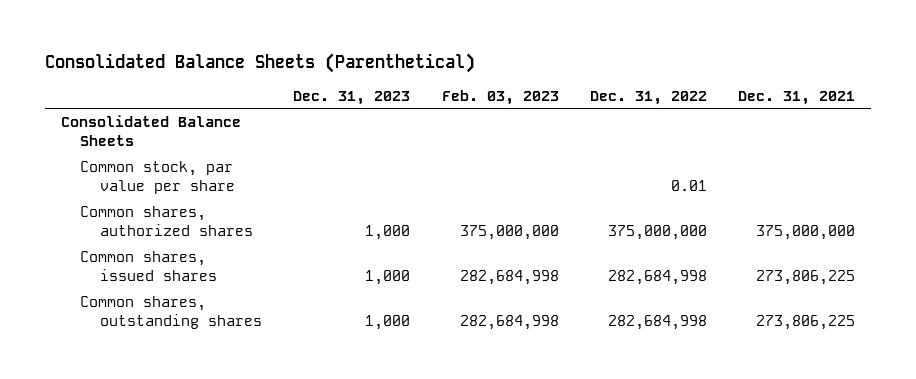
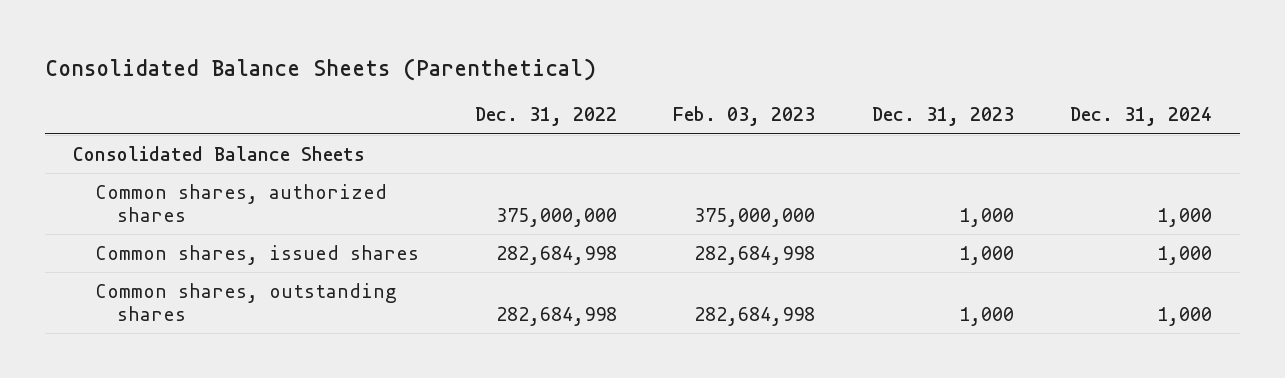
[738,90,856,105] Dec. 31, 2021 -> none
none -> [1069,107,1212,127] Dec. 31, 2024
[80,160,235,194] Common stock, par value per share -> none

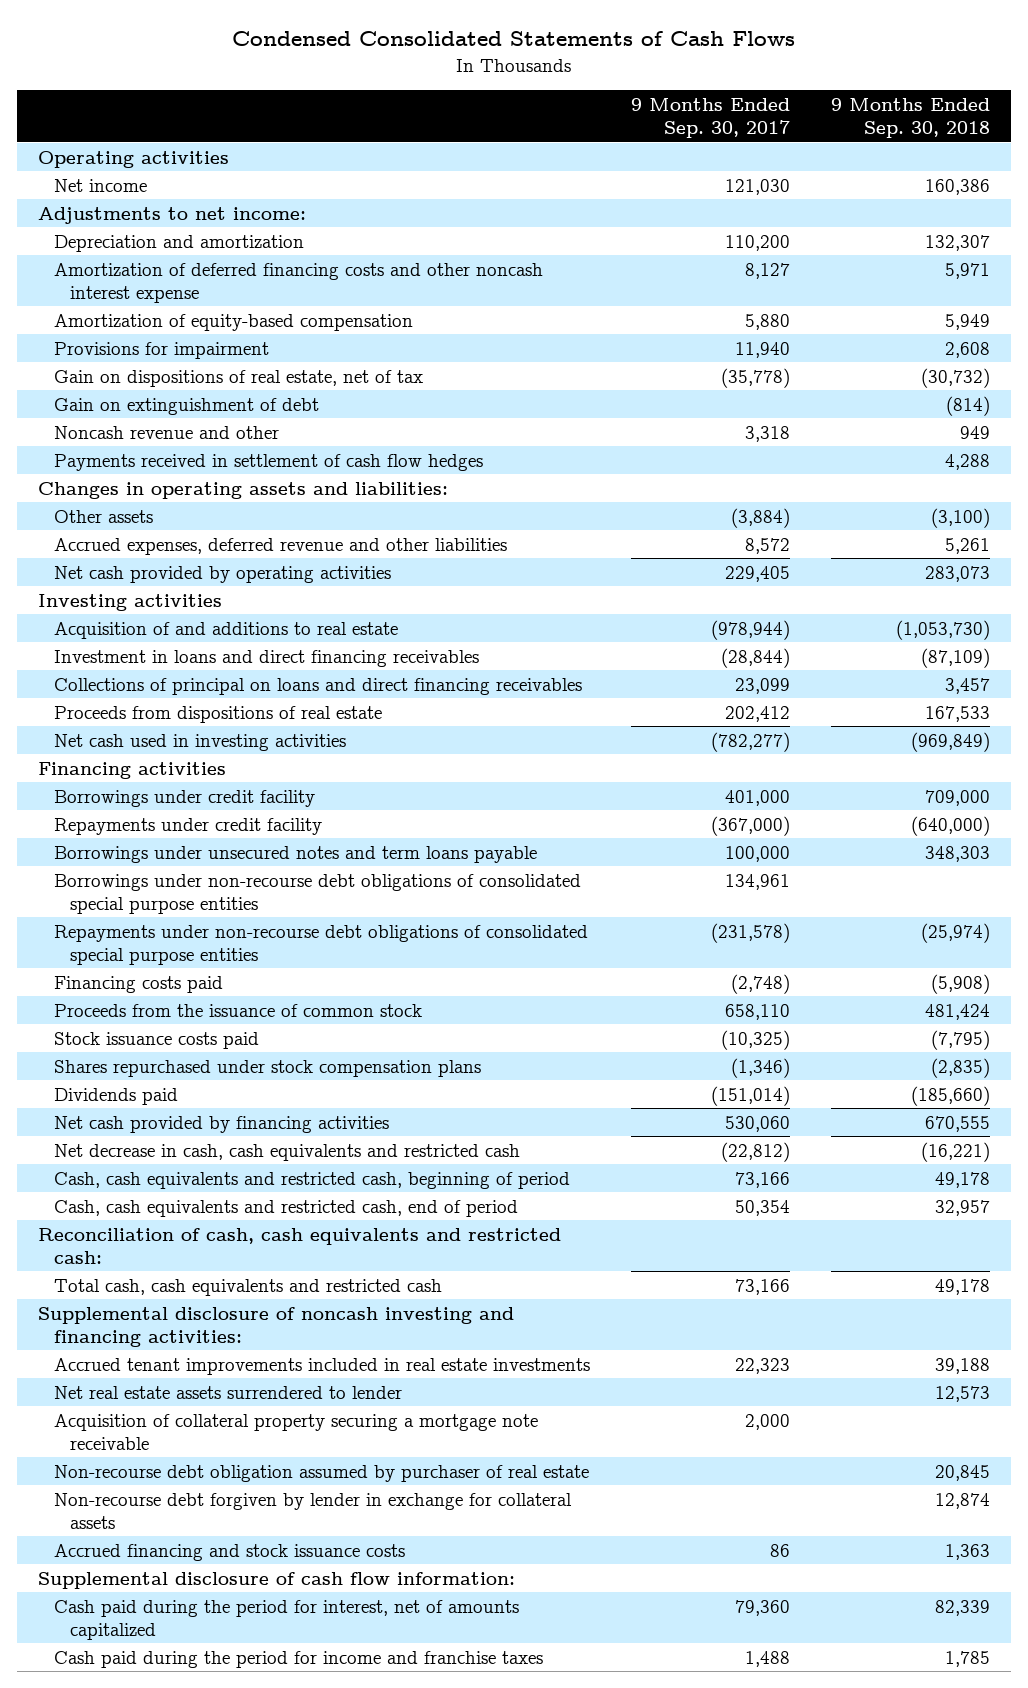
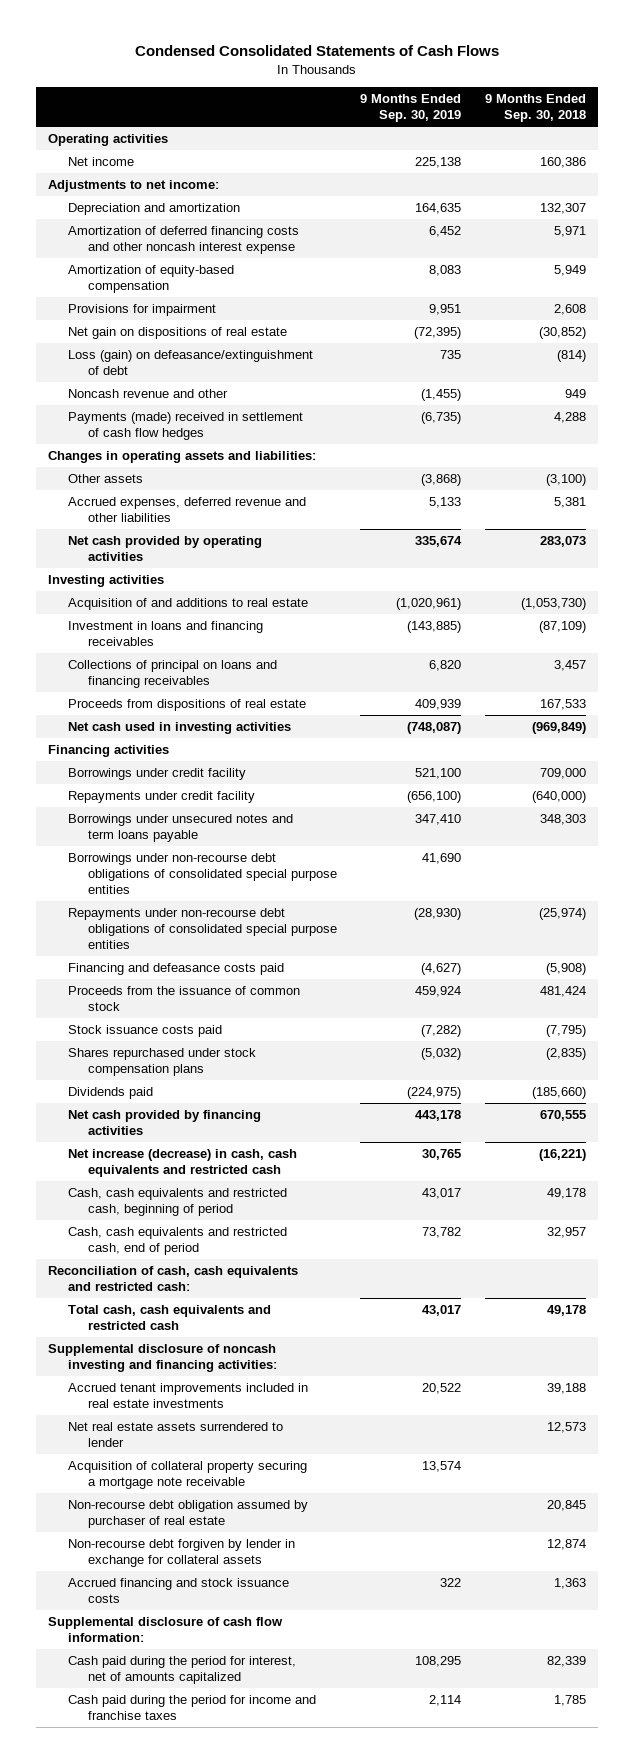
[631,98,791,139] 9 Months Ended Sep. 30, 2017 -> none
none -> [360,94,462,123] 9 Months Ended Sep. 30, 2019
[54,369,424,387] Gain on dispositions of real estate, net of tax -> [67,327,287,340] Net gain on dispositions of real estate
[921,367,991,388] (30,732) -> [539,327,587,340] (30,852)
[54,397,320,415] Gain on extinguishment of debt -> [67,350,313,376] Loss (gain) on defeasance/extinguishment of debt
[54,453,484,471] Payments received in settlement of cash flow hedges -> [67,412,303,441] Payments (made) received in settlement of cash flow hedges
[945,537,991,554] 5,261 -> [554,497,587,509] 5,381
[54,649,480,667] Investment in loans and direct financing receivables -> [67,621,263,647] Investment in loans and financing receivables
[54,677,583,695] Collections of principal on loans and direct financing receivables -> [67,660,277,689] Collections of principal on loans and financing receivables
[54,975,224,993] Financing costs paid -> [67,963,284,976] Financing and defeasance costs paid
[54,1143,521,1161] Net decrease in cash, cash equivalents and restricted cash -> [67,1149,297,1178] Net increase (decrease) in cash, cash equivalents and restricted cash

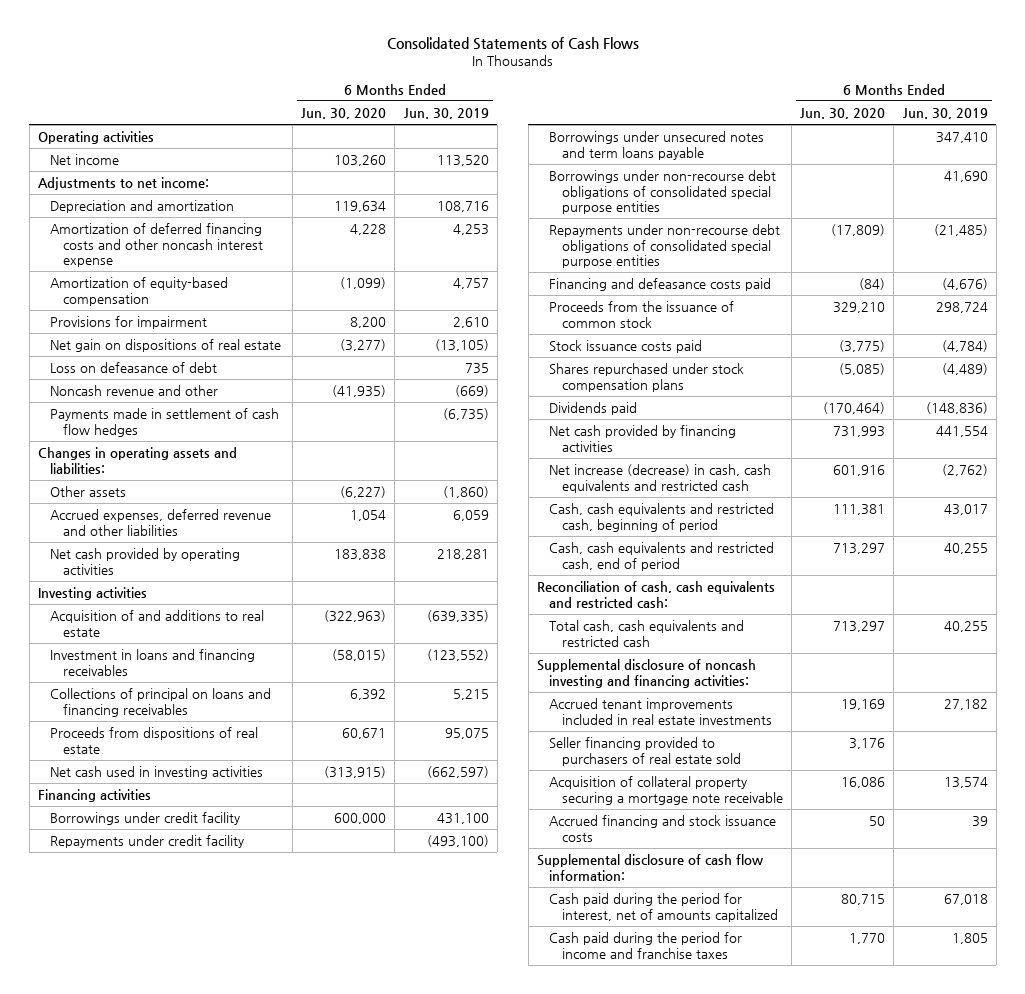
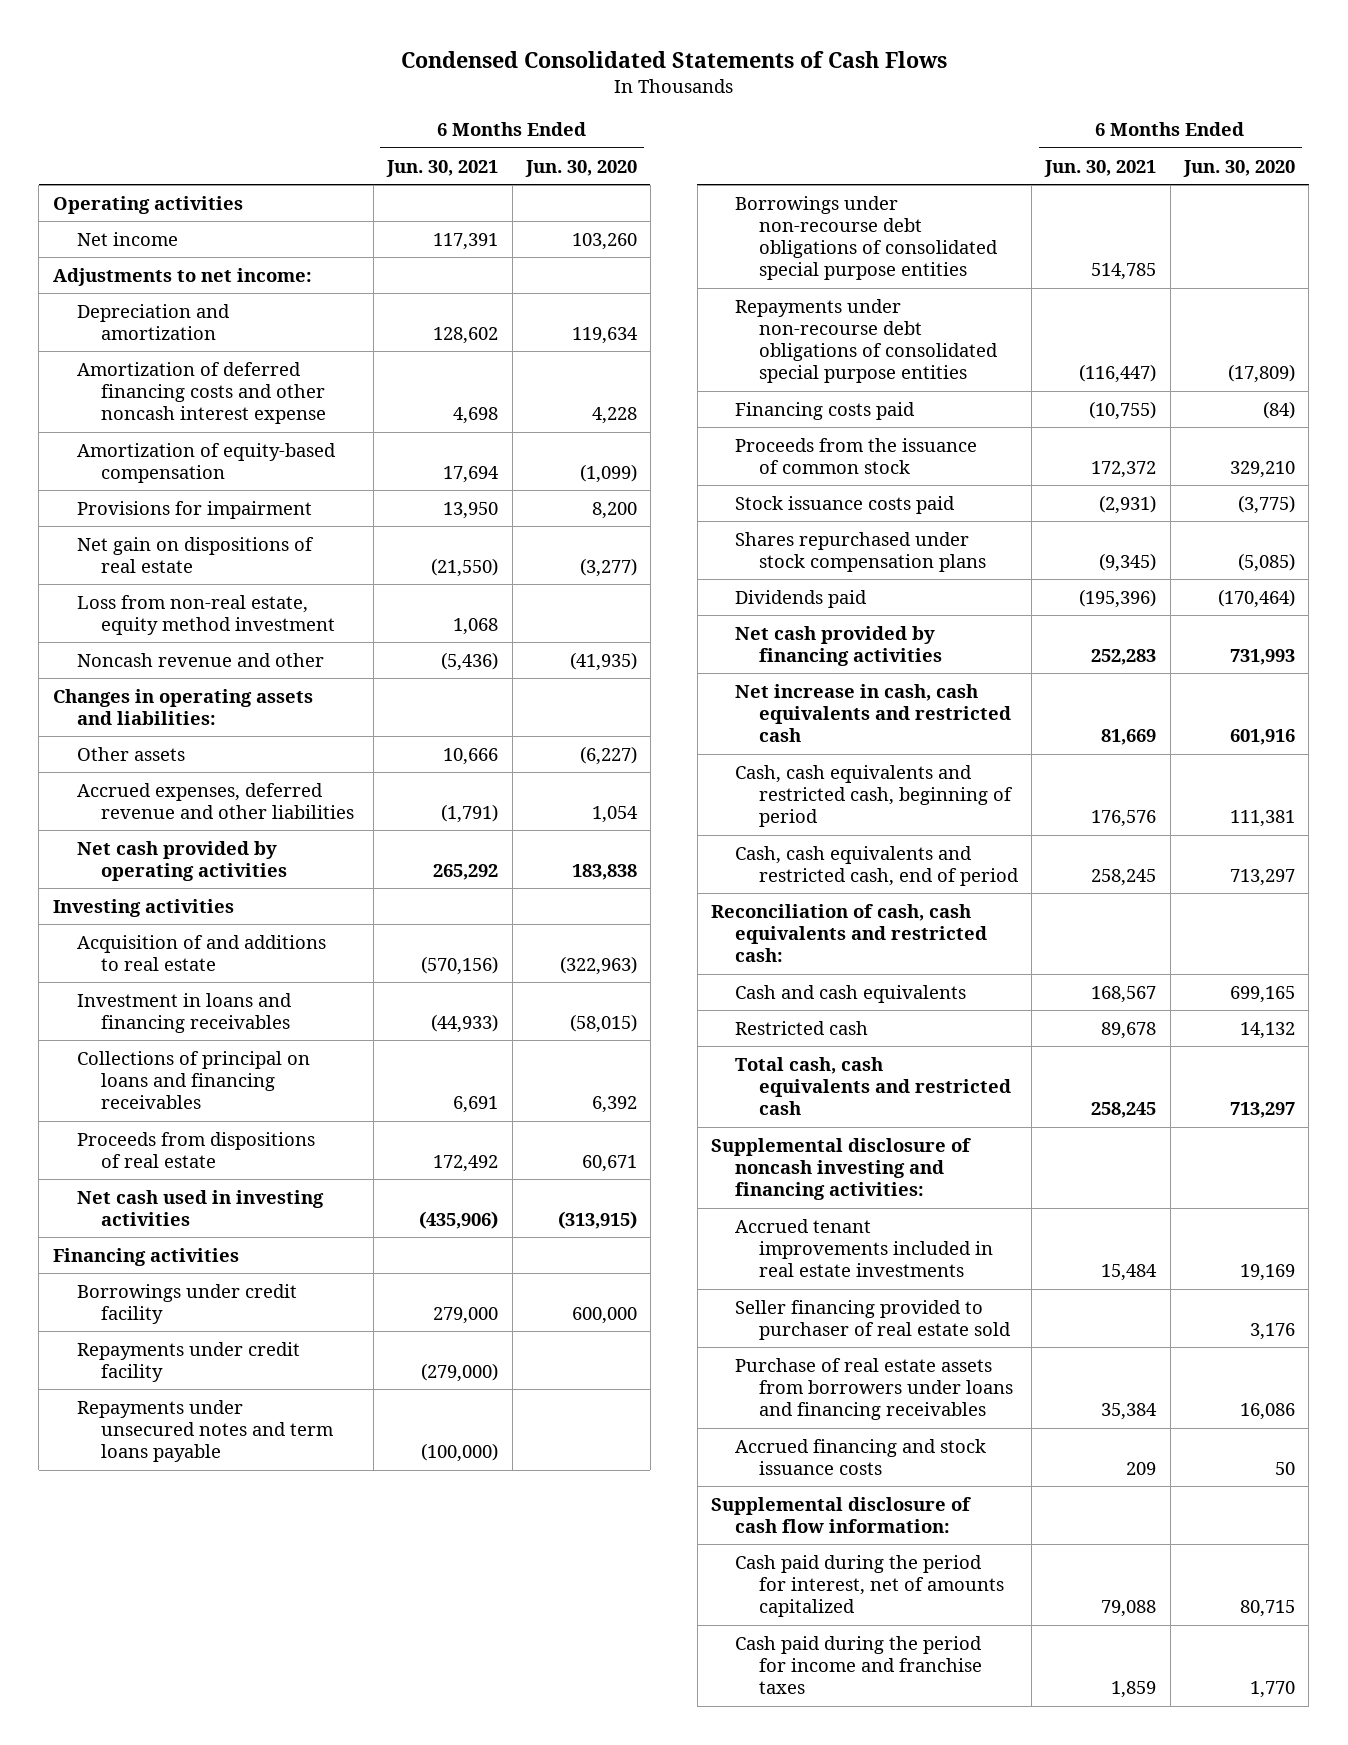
[386,37,639,51] Consolidated Statements of Cash Flows -> [400,50,947,68] Condensed Consolidated Statements of Cash Flows
[403,107,489,119] Jun. 30, 2019 -> none
none -> [386,159,499,177] Jun. 30, 2021
[50,361,218,373] Loss on defeasance of debt -> none
none -> [76,594,335,635] Loss from non-real estate, equity method investment
[50,407,280,437] Payments made in settlement of cash flow hedges -> none
[549,130,765,160] Borrowings under unsecured notes and term loans payable -> [76,1399,333,1463] Repayments under unsecured notes and term loans payable
[549,277,772,291] Financing and defeasance costs paid -> [734,401,915,420] Financing costs paid
[549,463,772,493] Net increase (decrease) in cash, cash equivalents and restricted cash -> [734,683,1011,743] Net increase in cash, cash equivalents and restricted cash
none -> [734,984,966,1003] Cash and cash equivalents
none -> [734,1020,868,1035] Restricted cash
[549,736,741,766] Seller financing provided to purchasers of real estate sold -> [734,1299,1011,1340] Seller financing provided to purchaser of real estate sold
[549,775,783,805] Acquisition of collateral property securing a mortgage note receivable -> [734,1357,1013,1421] Purchase of real estate assets from borrowers under loans and financing receivables

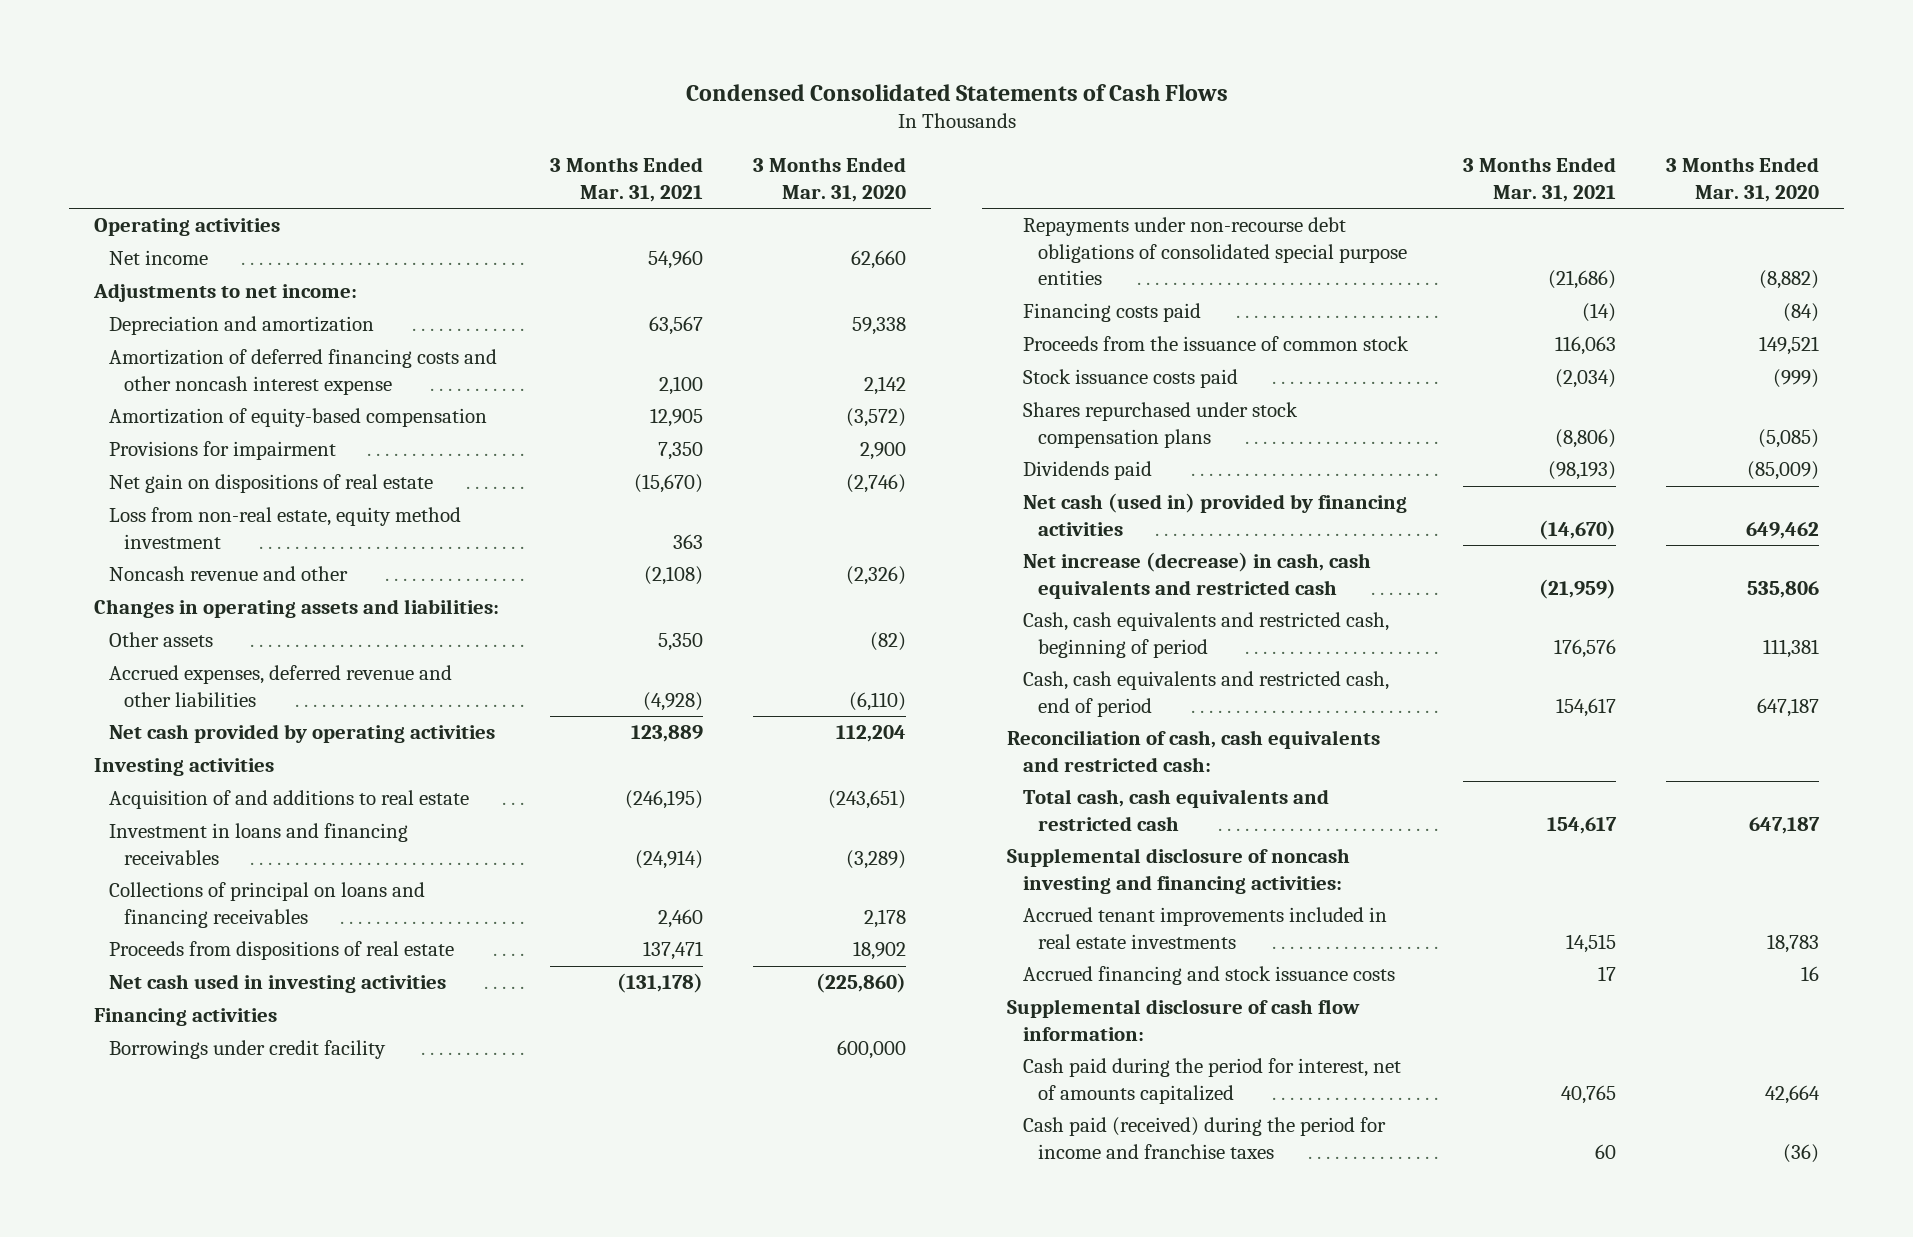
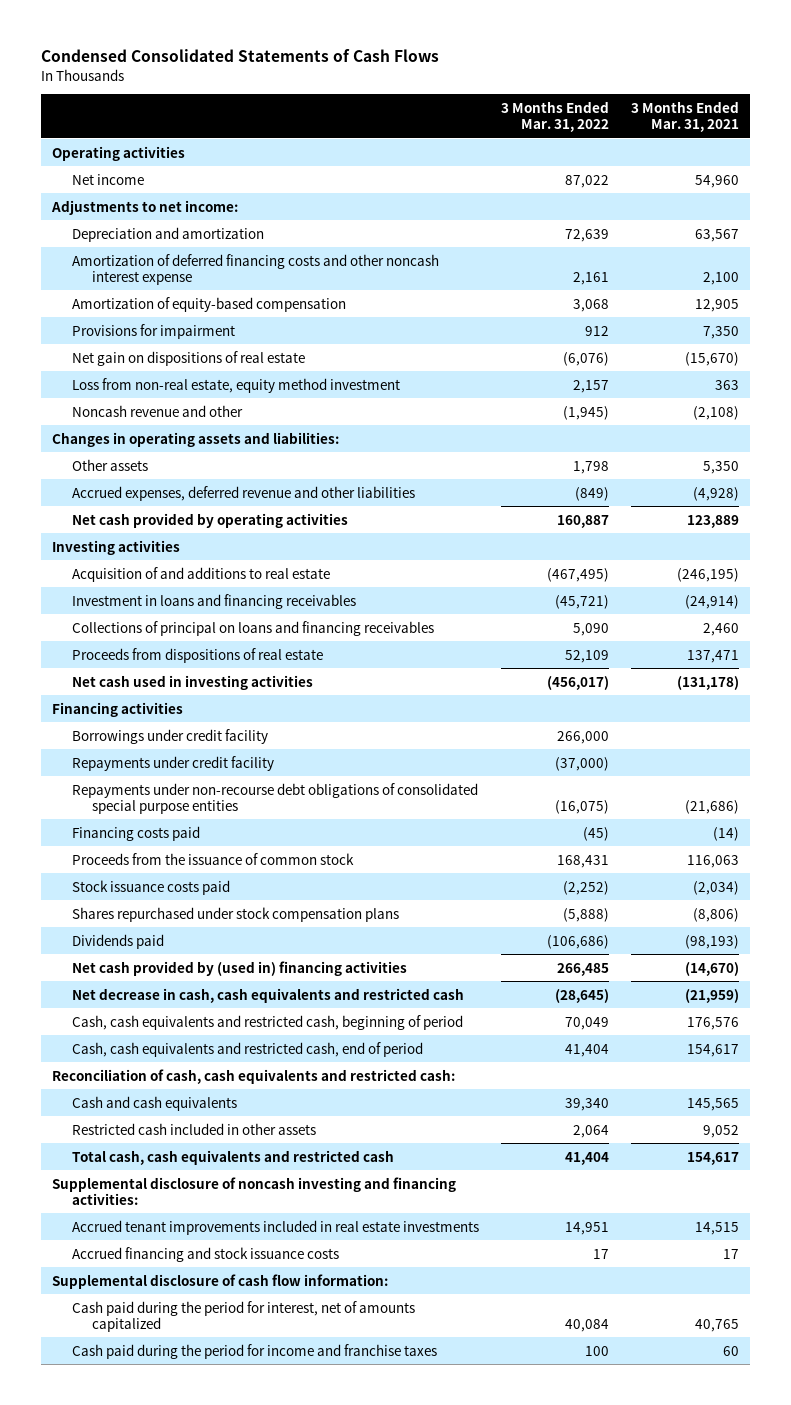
[752,157,906,202] 3 Months Ended Mar. 31, 2020 -> none
none -> [500,100,609,133] 3 Months Ended Mar. 31, 2022
none -> [72,755,275,771] Repayments under credit facility
[1022,493,1407,536] Net cash (used in) provided by financing activities -> [72,960,408,976] Net cash provided by (used in) financing activities
[1022,552,1371,599] Net increase (decrease) in cash, cash equivalents and restricted cash -> [72,987,465,1003] Net decrease in cash, cash equivalents and restricted cash
none -> [72,1095,238,1111] Cash and cash equivalents
none -> [72,1122,317,1135] Restricted cash included in other assets
[1022,1117,1386,1159] Cash paid (received) during the period for income and franchise taxes -> [72,1343,438,1359] Cash paid during the period for income and franchise taxes

